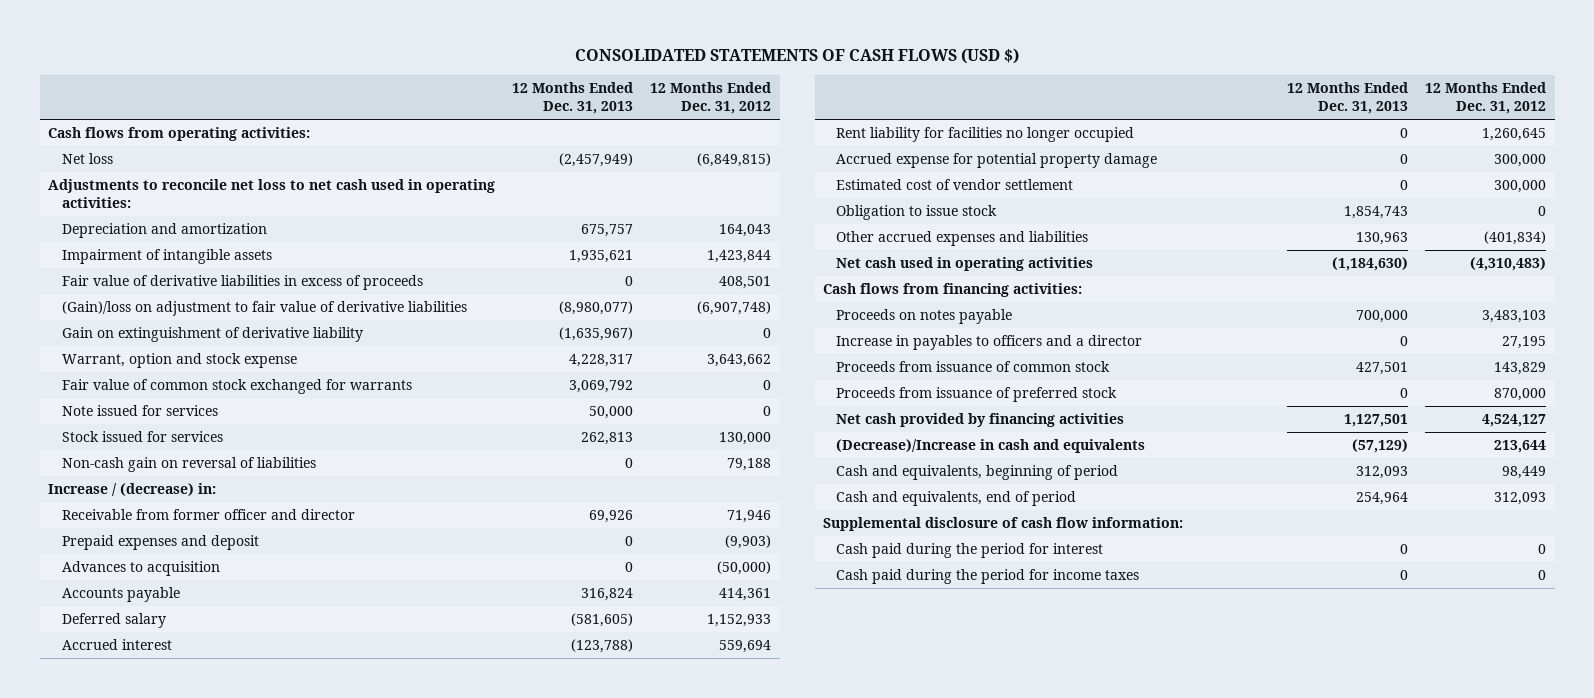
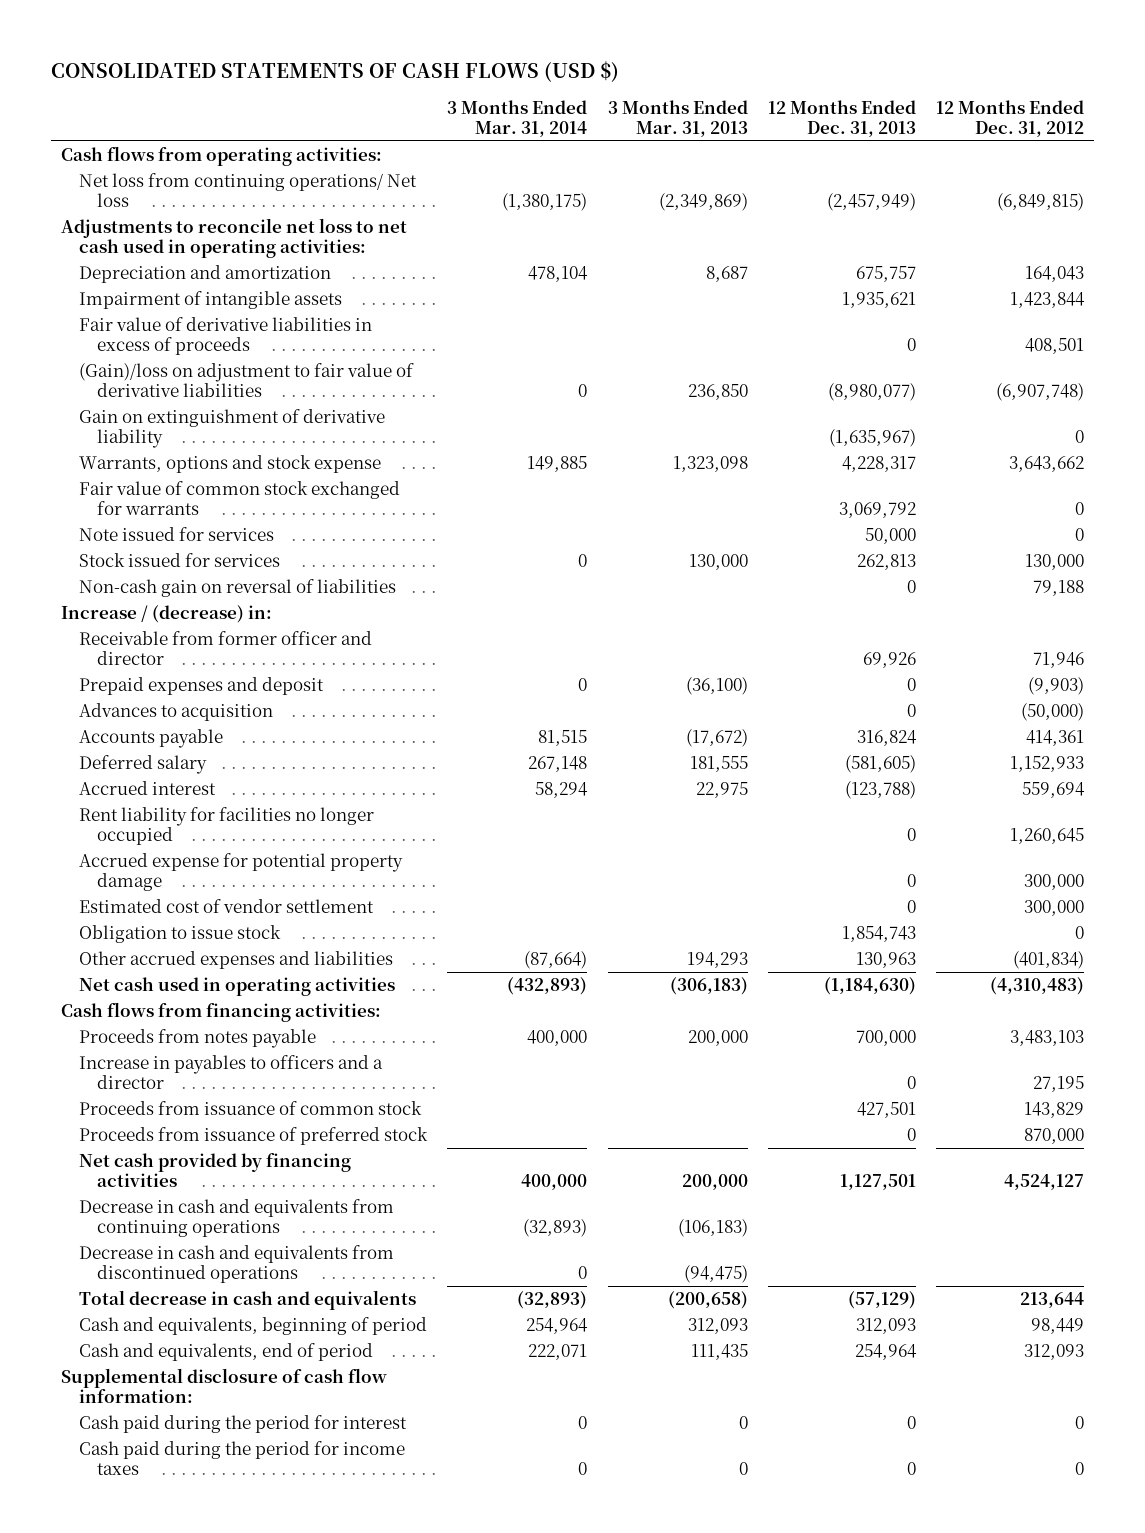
none -> [447,100,588,138] 3 Months Ended Mar. 31, 2014
none -> [607,100,748,138] 3 Months Ended Mar. 31, 2013
[61,153,113,165] Net loss -> [79,173,418,208] Net loss from continuing operations/ Net loss
[61,353,297,369] Warrant, option and stock expense -> [79,455,382,474] Warrants, options and stock expense
[836,309,1013,325] Proceeds on notes payable -> [79,1029,317,1049] Proceeds from notes payable
none -> [79,1199,395,1238] Decrease in cash and equivalents from continuing operations
none -> [79,1245,395,1284] Decrease in cash and equivalents from discontinued operations
[836,439,1146,454] (Decrease)/Increase in cash and equivalents -> [79,1290,417,1311] Total decrease in cash and equivalents

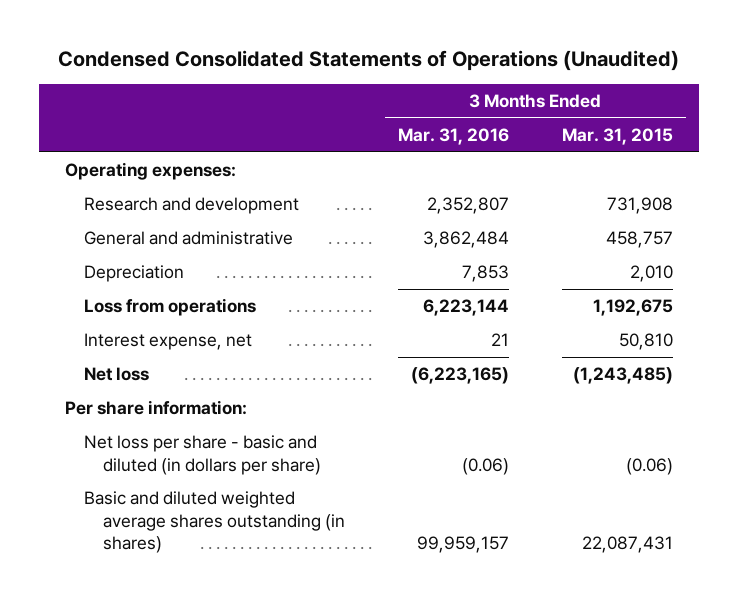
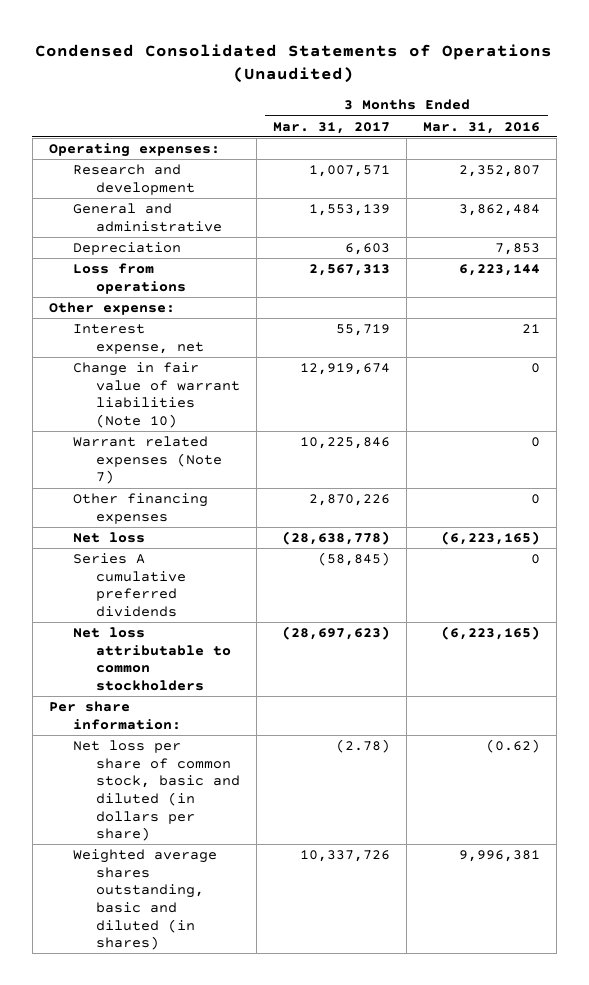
[561,127,673,145] Mar. 31, 2015 -> none
none -> [273,121,391,134] Mar. 31, 2017
none -> [48,302,175,316] Other expense:
none -> [72,362,241,428] Change in fair value of warrant liabilities (Note 10)
none -> [72,436,223,485] Warrant related expenses (Note 7)
none -> [72,493,208,524] Other financing expenses
none -> [72,553,187,617] Series A cumulative preferred dividends
none -> [72,627,232,691] Net loss attributable to common stockholders
[84,435,322,475] Net loss per share - basic and diluted (in dollars per share) -> [72,740,241,842] Net loss per share of common stock, basic and diluted (in dollars per share)
[461,457,509,475] (0.06) -> [486,739,541,754] (0.62)
[84,491,346,554] Basic and diluted weighted average shares outstanding (in shares) -> [72,849,217,951] Weighted average shares outstanding, basic and diluted (in shares)
[416,536,509,554] 99,959,157 -> [459,850,541,863] 9,996,381

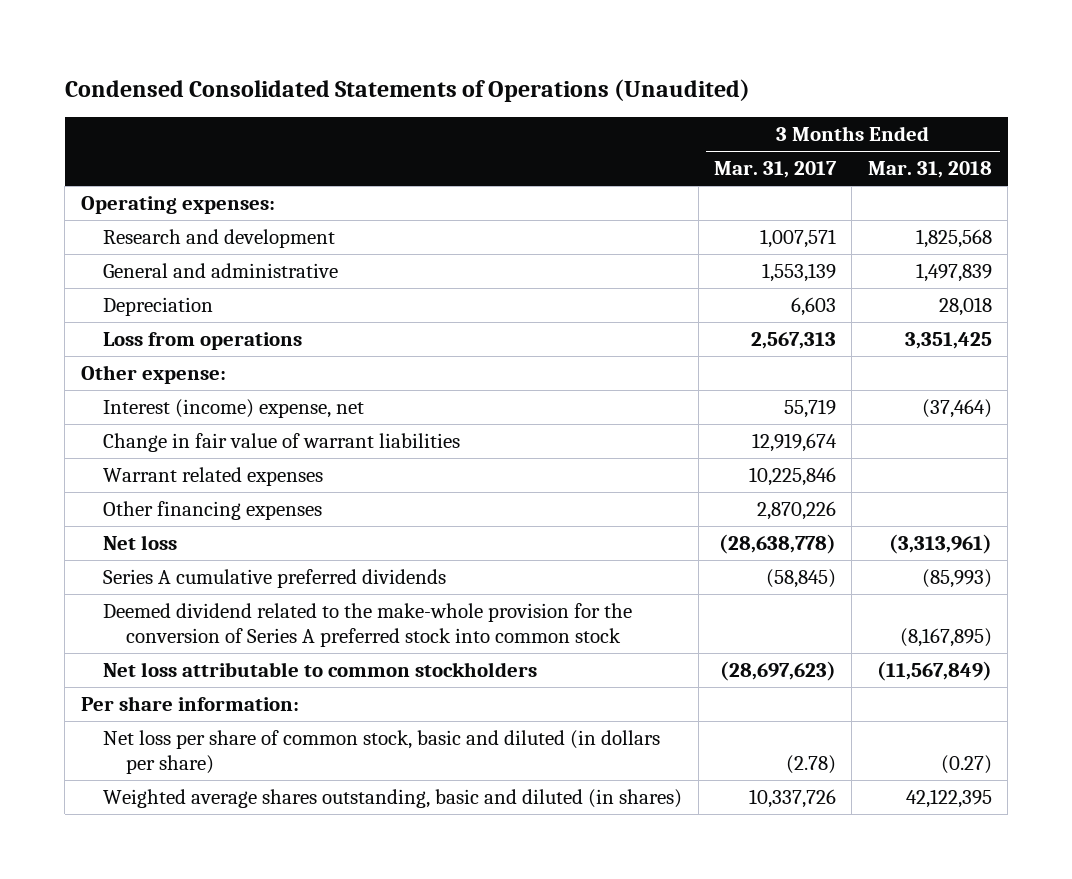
[423,121,541,134] Mar. 31, 2016 -> none
none -> [867,161,992,179] Mar. 31, 2018
[72,324,205,354] Interest expense, net -> [103,398,365,418] Interest (income) expense, net
[72,362,241,428] Change in fair value of warrant liabilities (Note 10) -> [103,432,461,452] Change in fair value of warrant liabilities
[72,436,223,485] Warrant related expenses (Note 7) -> [103,466,324,486] Warrant related expenses
none -> [103,602,633,647] Deemed dividend related to the make-whole provision for the conversion of Series A preferred stock into common stock

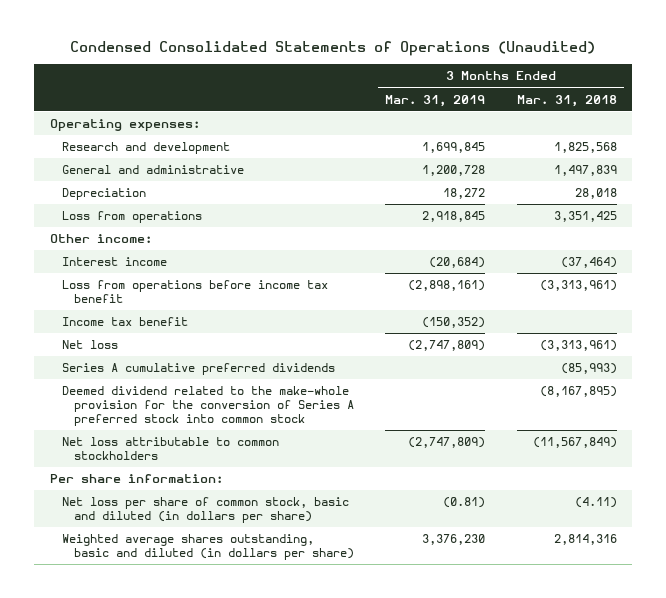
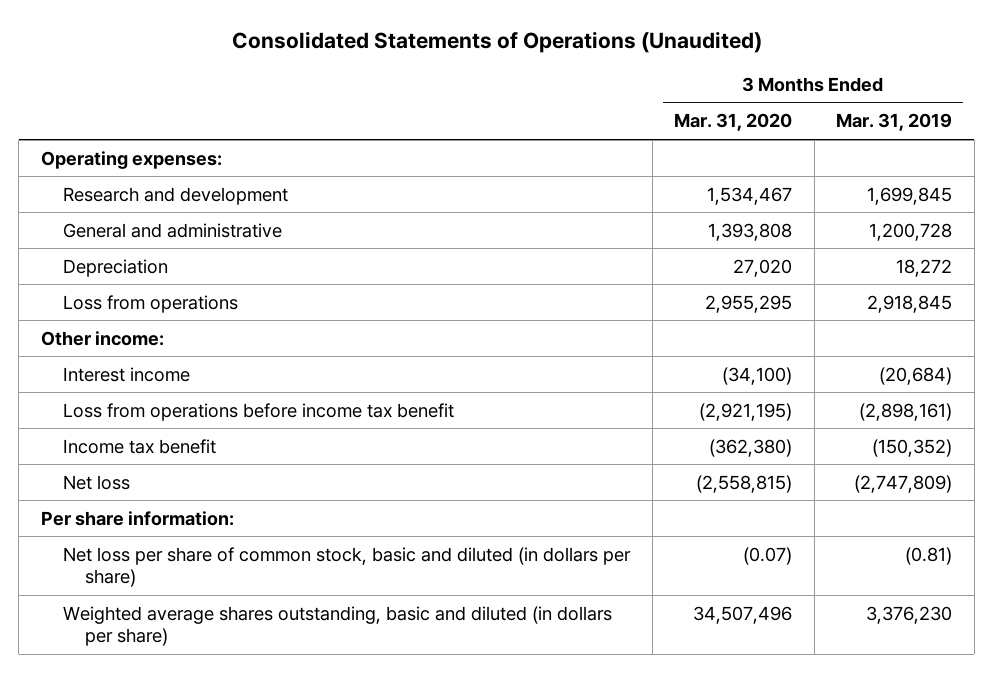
[70,41,596,57] Condensed Consolidated Statements of Operations (Unaudited) -> [231,30,762,53] Consolidated Statements of Operations (Unaudited)
[516,94,617,107] Mar. 31, 2018 -> none
none -> [674,113,793,132] Mar. 31, 2020
[61,363,335,376] Series A cumulative preferred dividends -> none
[61,386,355,427] Deemed dividend related to the make-whole provision for the conversion of Series A preferred stock into common stock -> none
[61,437,279,461] Net loss attributable to common stockholders -> none

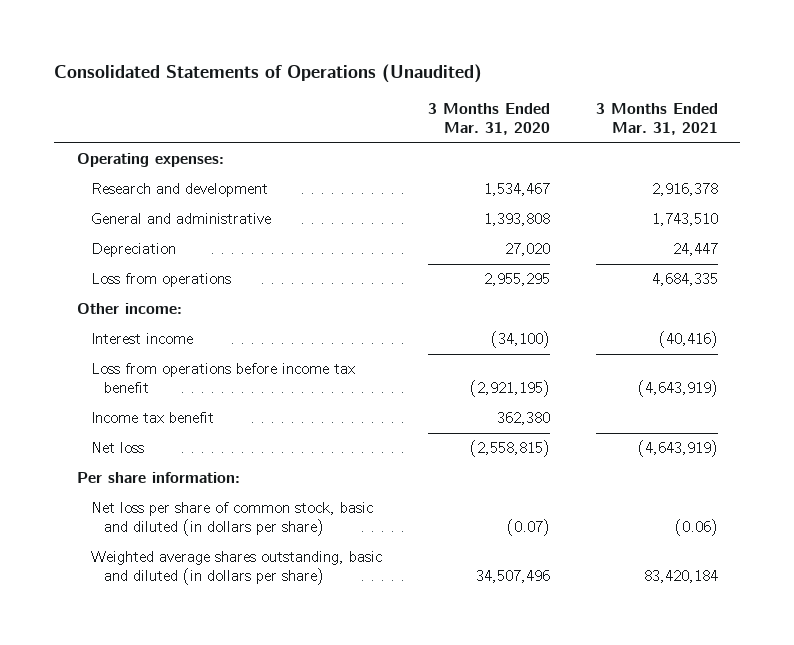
[836,113,953,132] Mar. 31, 2019 -> none
none -> [595,103,718,136] 3 Months Ended Mar. 31, 2021
[709,438,793,457] (362,380) -> [496,412,550,426] 362,380

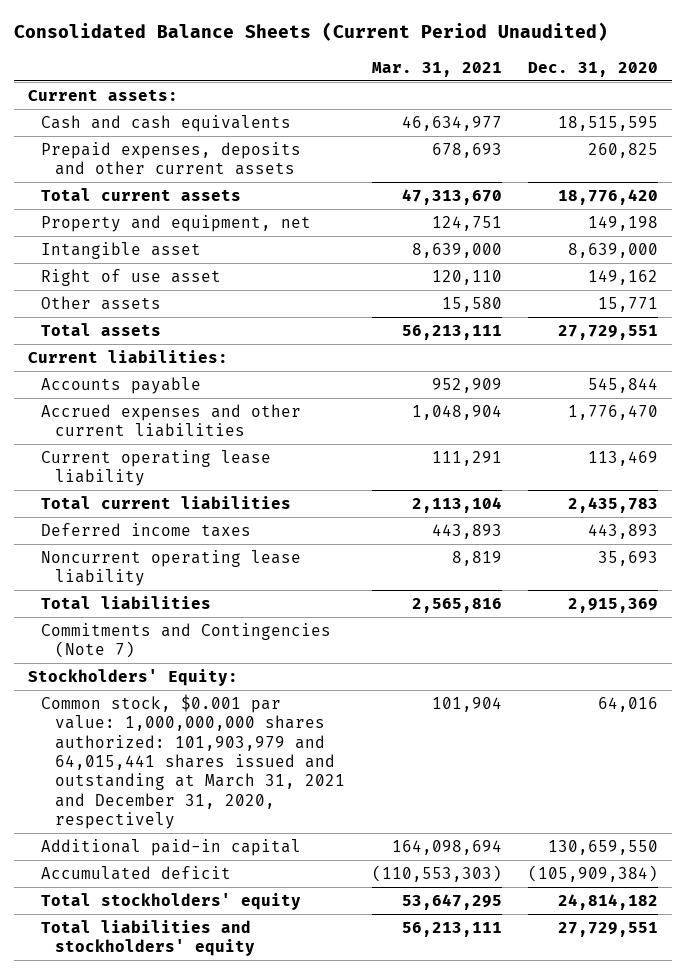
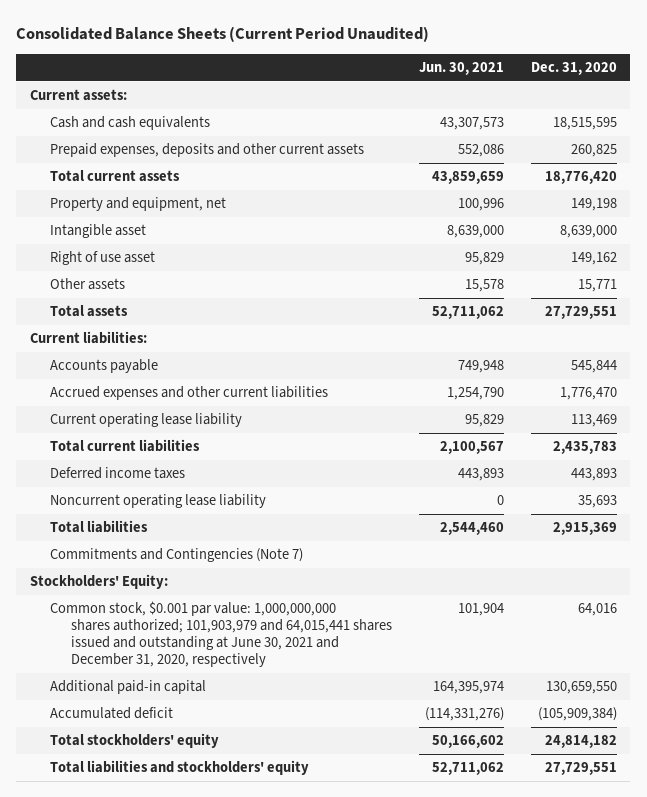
[371,61,502,77] Mar. 31, 2021 -> none
none -> [418,62,504,76] Jun. 30, 2021
[41,693,345,830] Common stock, $0.001 par value: 1,000,000,000 shares authorized: 101,903,979 and 64,015,441 shares issued and outstanding at March 31, 2021 and December 31, 2020, respectively -> [50,601,392,668] Common stock, $0.001 par value: 1,000,000,000 shares authorized; 101,903,979 and 64,015,441 shares issued and outstanding at June 30, 2021 and December 31, 2020, respectively

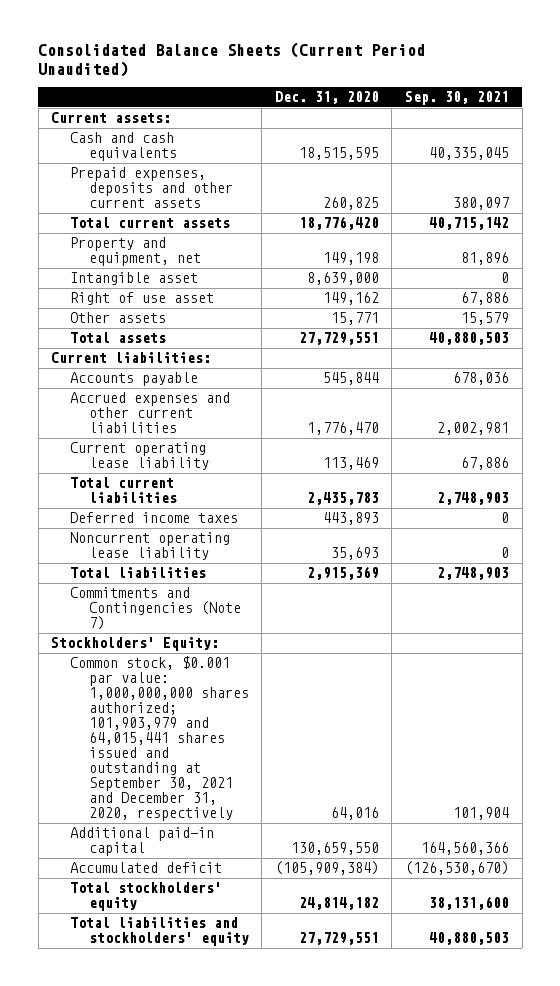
[418,62,504,76] Jun. 30, 2021 -> none
none -> [405,91,510,106] Sep. 30, 2021
[50,601,392,668] Common stock, $0.001 par value: 1,000,000,000 shares authorized; 101,903,979 and 64,015,441 shares issued and outstanding at June 30, 2021 and December 31, 2020, respectively -> [69,656,249,822] Common stock, $0.001 par value: 1,000,000,000 shares authorized; 101,903,979 and 64,015,441 shares issued and outstanding at September 30, 2021 and December 31, 2020, respectively

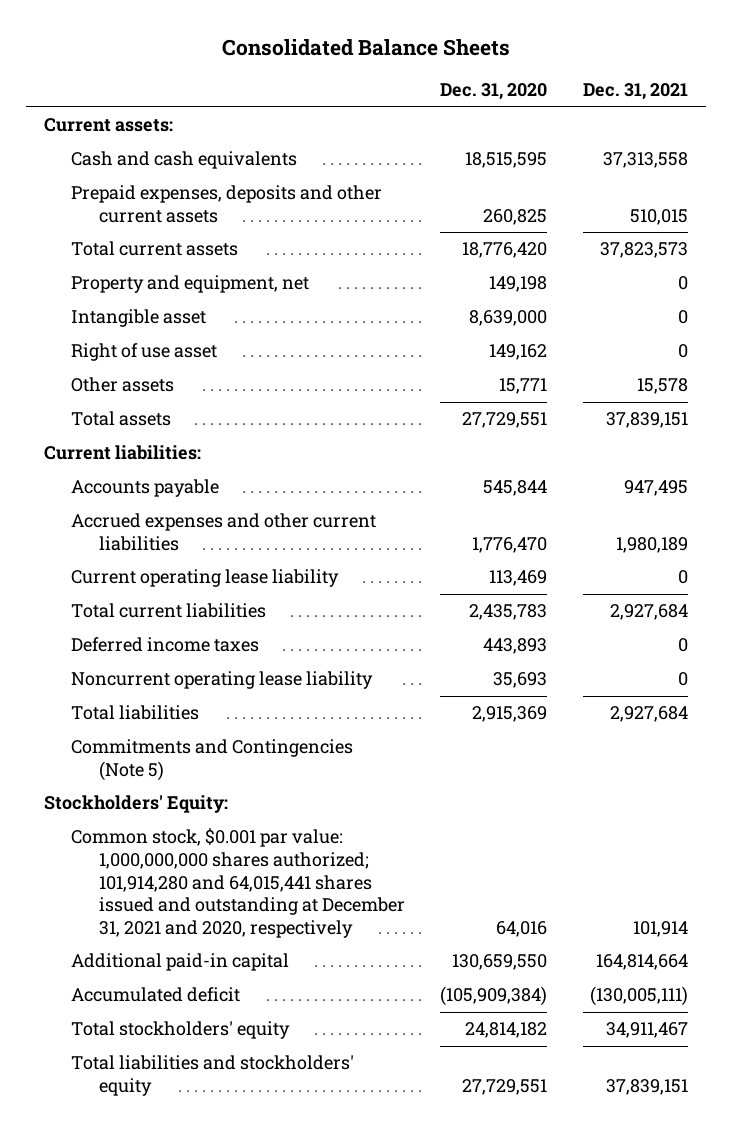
[38,42,426,77] Consolidated Balance Sheets (Current Period Unaudited) -> [222,38,511,56] Consolidated Balance Sheets
[405,91,510,106] Sep. 30, 2021 -> none
none -> [582,83,688,101] Dec. 31, 2021
[69,587,241,631] Commitments and Contingencies (Note 7) -> [71,739,354,782] Commitments and Contingencies (Note 5)
[69,656,249,822] Common stock, $0.001 par value: 1,000,000,000 shares authorized; 101,903,979 and 64,015,441 shares issued and outstanding at September 30, 2021 and December 31, 2020, respectively -> [71,828,405,939] Common stock, $0.001 par value: 1,000,000,000 shares authorized; 101,914,280 and 64,015,441 shares issued and outstanding at December 31, 2021 and 2020, respectively

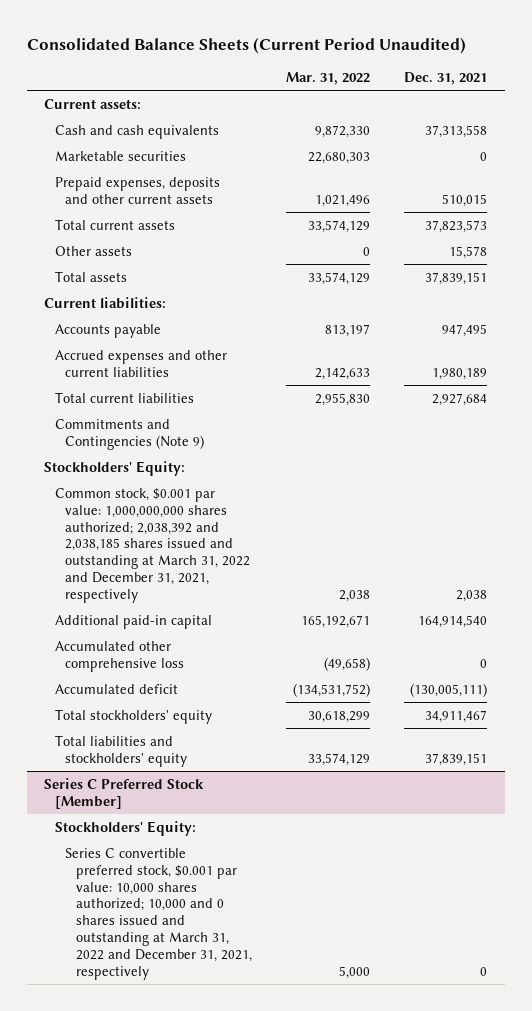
[222,38,511,56] Consolidated Balance Sheets -> [26,36,466,54] Consolidated Balance Sheets (Current Period Unaudited)
[440,83,548,101] Dec. 31, 2020 -> none
none -> [286,72,371,86] Mar. 31, 2022
none -> [54,150,186,161] Marketable securities
[71,275,310,294] Property and equipment, net -> none
[71,309,207,328] Intangible asset -> none
[71,343,218,362] Right of use asset -> none
[71,569,340,588] Current operating lease liability -> none
[71,637,260,653] Deferred income taxes -> none
[71,671,374,690] Noncurrent operating lease liability -> none
[71,705,200,721] Total liabilities -> none
[71,739,354,782] Commitments and Contingencies (Note 5) -> [54,418,205,450] Commitments and Contingencies (Note 9)
[71,828,405,939] Common stock, $0.001 par value: 1,000,000,000 shares authorized; 101,914,280 and 64,015,441 shares issued and outstanding at December 31, 2021 and 2020, respectively -> [54,487,251,604] Common stock, $0.001 par value: 1,000,000,000 shares authorized; 2,038,392 and 2,038,185 shares issued and outstanding at March 31, 2022 and December 31, 2021, respectively
[632,921,688,938] 101,914 -> [456,590,488,603] 2,038
[595,954,688,971] 164,814,664 -> [418,614,488,628] 164,914,540
none -> [54,640,185,672] Accumulated other comprehensive loss
none -> [44,777,205,809] Series C Preferred Stock [Member]
none -> [54,820,196,836] Stockholders' Equity:
none -> [65,847,252,980] Series C convertible preferred stock, $0.001 par value: 10,000 shares authorized; 10,000 and 0 shares issued and outstanding at March 31, 2022 and December 31, 2021, respectively

